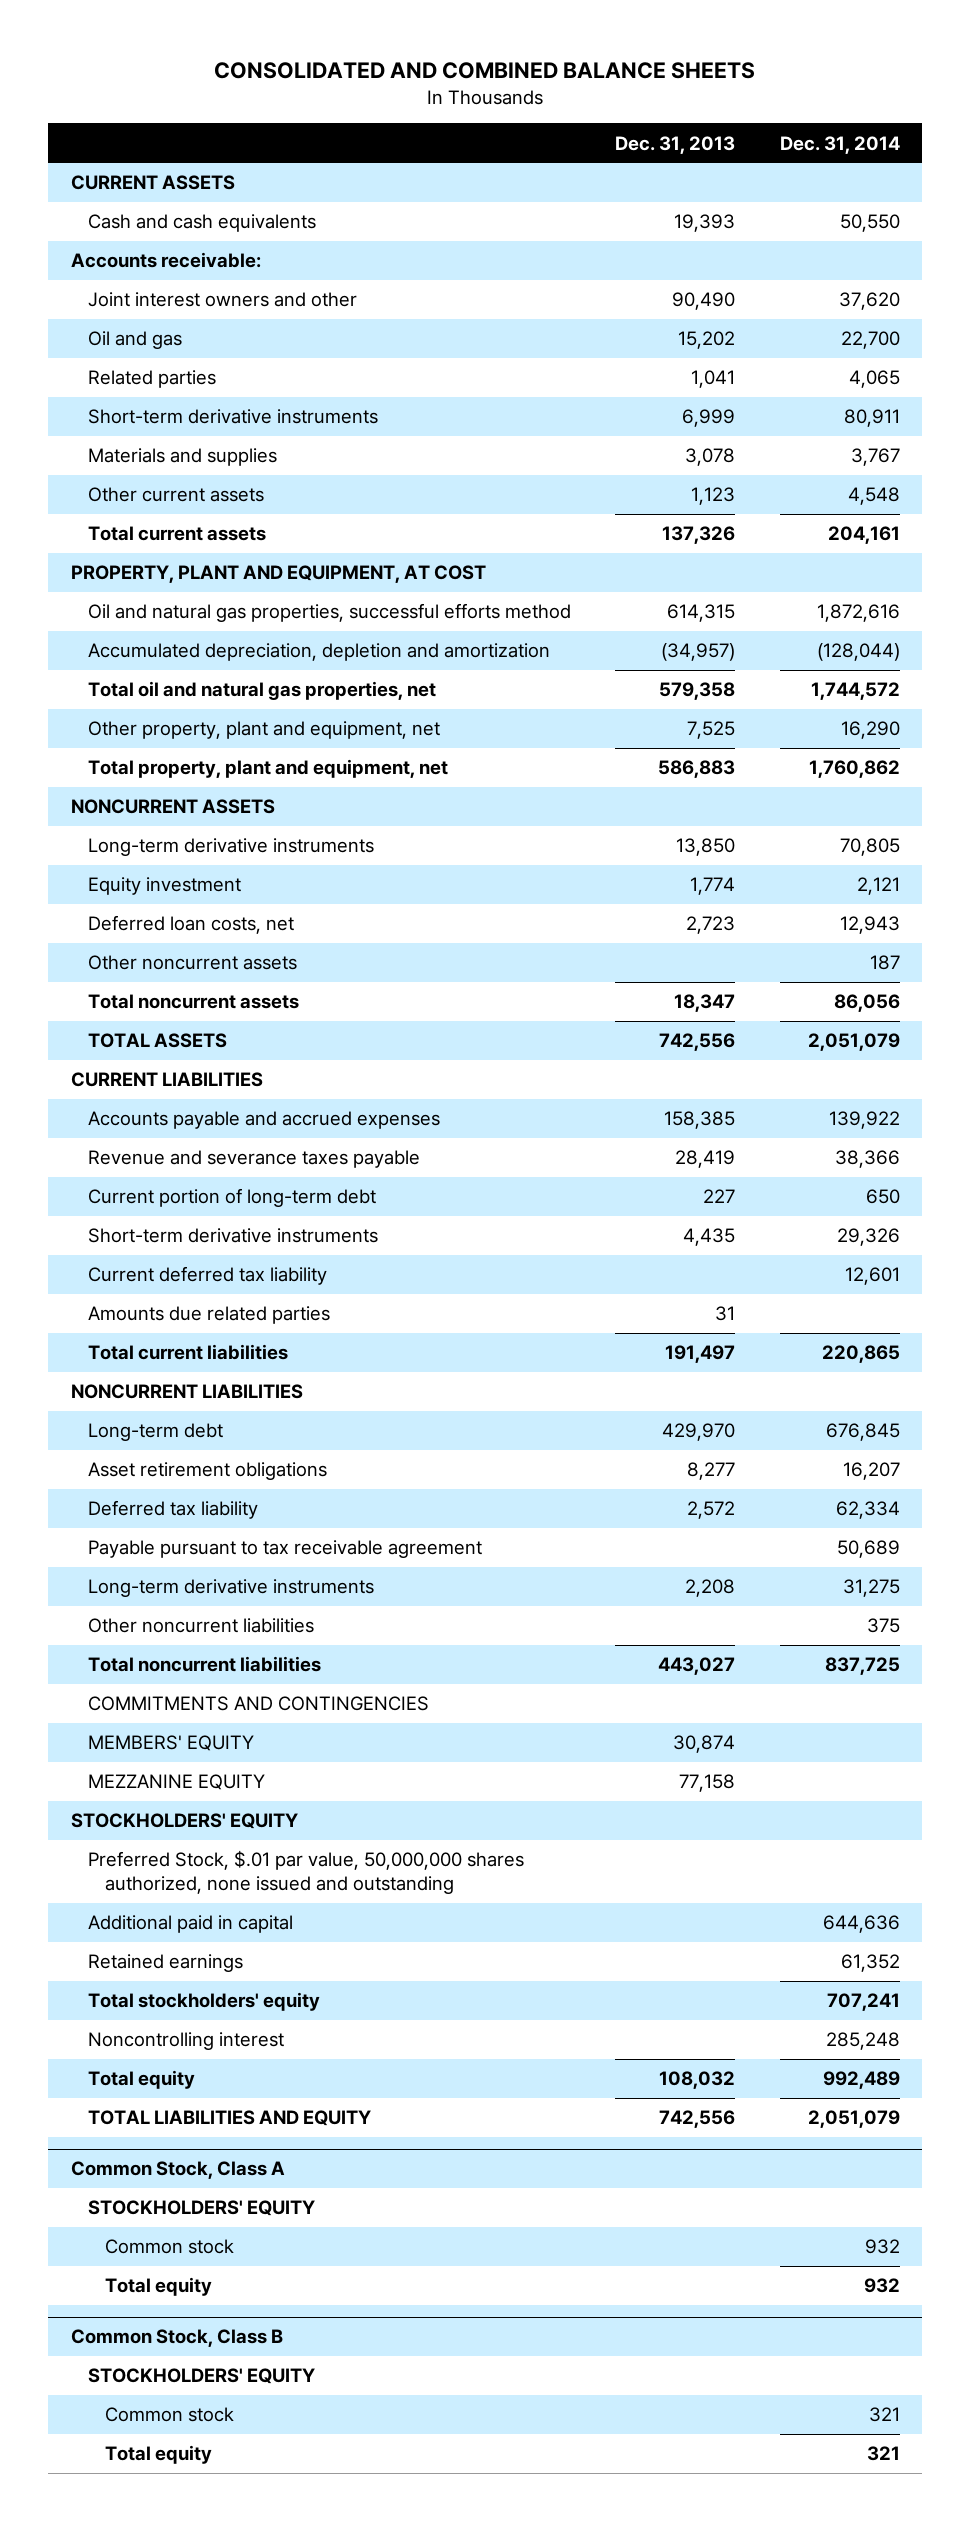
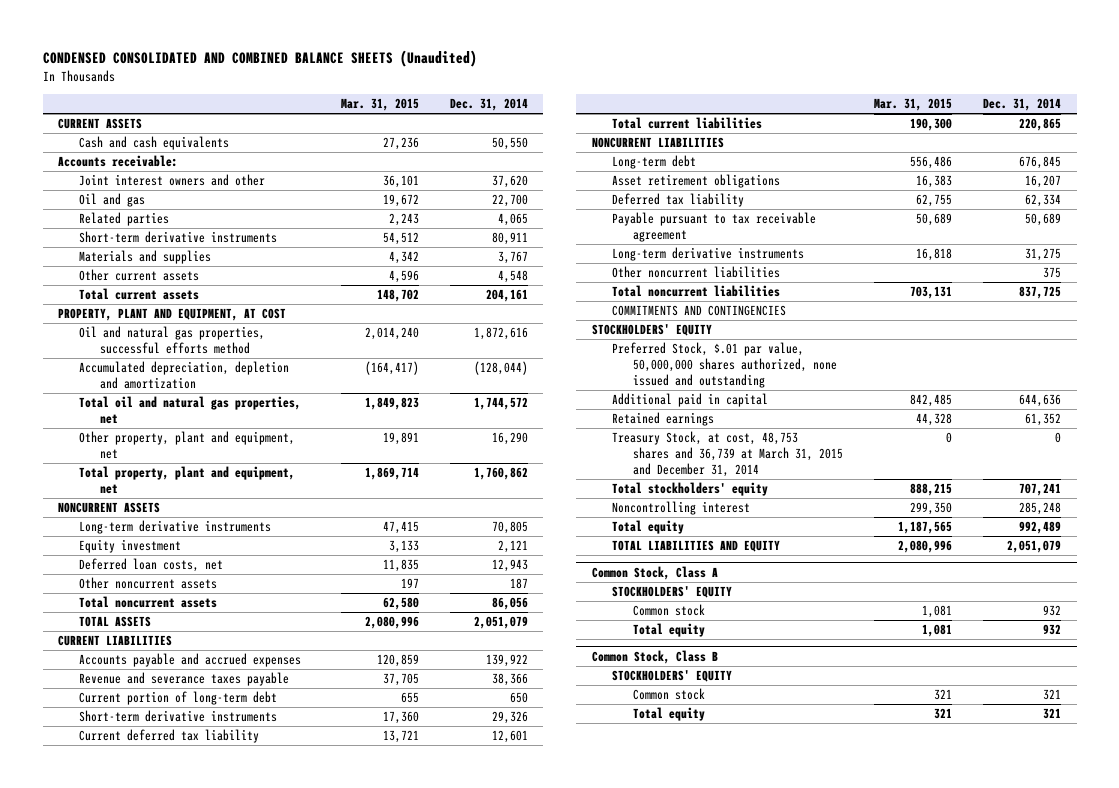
[214,62,756,80] CONSOLIDATED AND COMBINED BALANCE SHEETS -> [42,49,477,67] CONDENSED CONSOLIDATED AND COMBINED BALANCE SHEETS (Unaudited)
[615,135,736,154] Dec. 31, 2013 -> none
none -> [340,97,419,111] Mar. 31, 2015
[87,1306,330,1325] Amounts due related parties -> none
[87,1735,254,1752] MEMBERS' EQUITY -> none
[87,1774,265,1791] MEZZANINE EQUITY -> none
none -> [612,431,843,477] Treasury Stock, at cost, 48,753 shares and 36,739 at March 31, 2015 and December 31, 2014

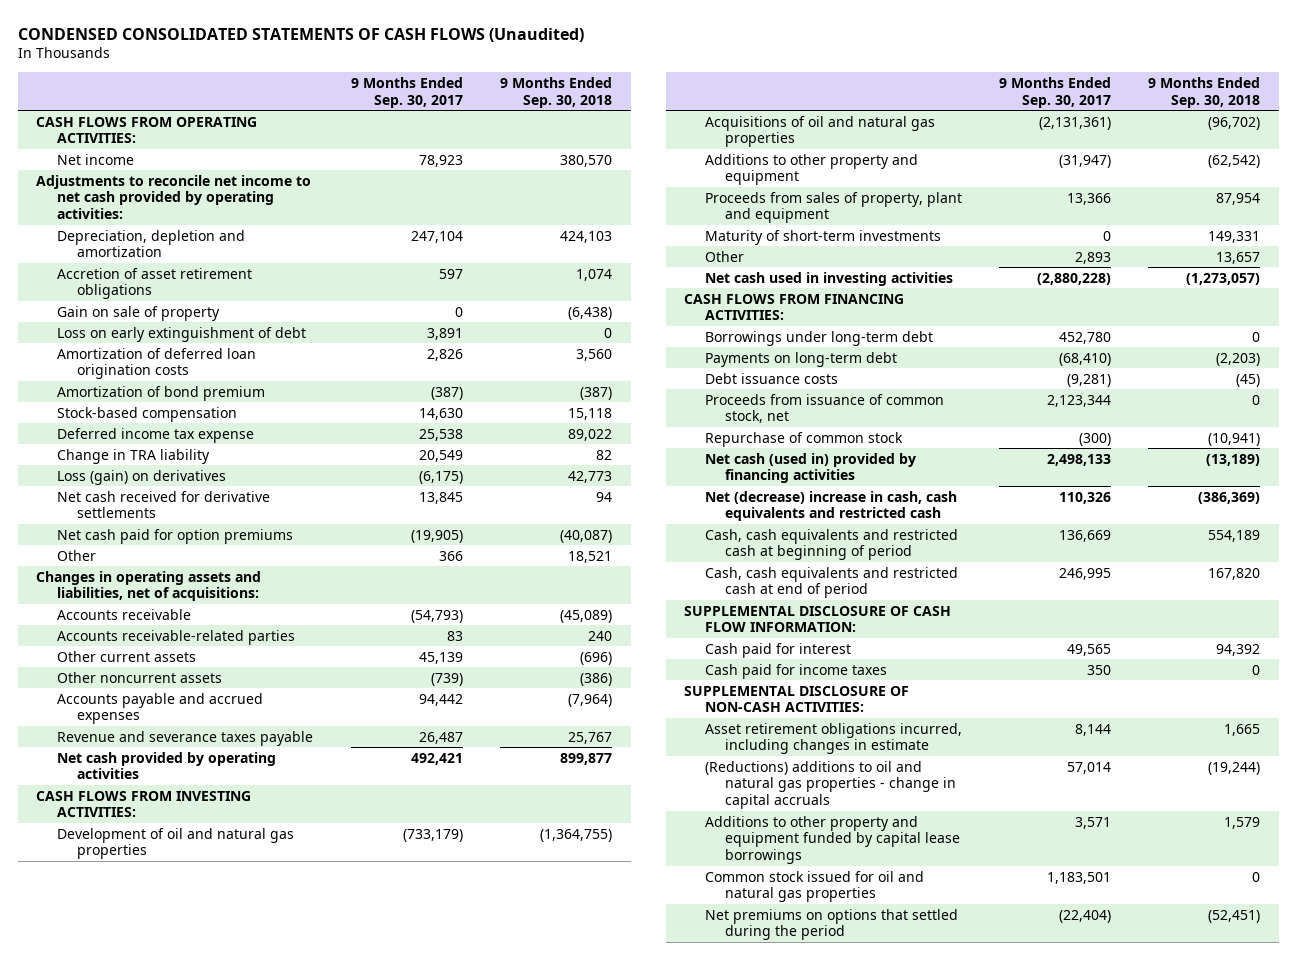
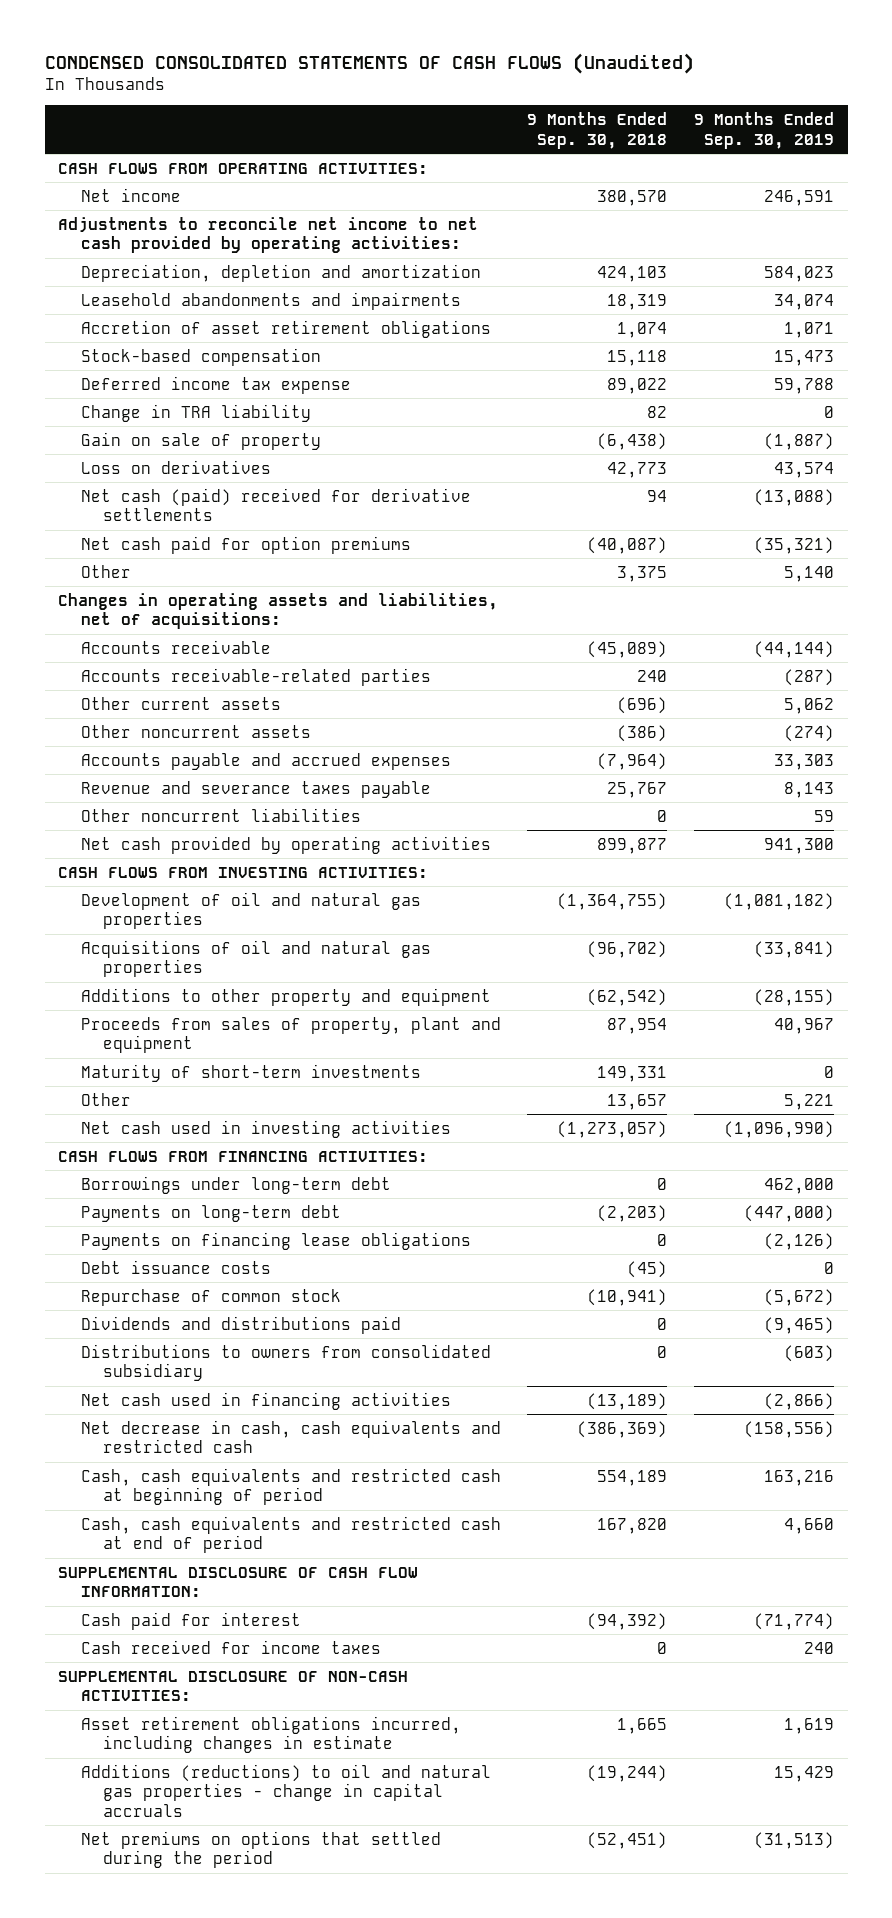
[350,76,463,108] 9 Months Ended Sep. 30, 2017 -> none
none -> [694,112,835,149] 9 Months Ended Sep. 30, 2019
none -> [80,291,461,310] Leasehold abandonments and impairments
[56,326,306,342] Loss on early extinguishment of debt -> none
[56,347,256,380] Amortization of deferred loan origination costs -> none
[56,385,265,401] Amortization of bond premium -> none
[56,305,220,321] Gain on sale of property -> [80,431,321,450] Gain on sale of property
[56,469,226,485] Loss (gain) on derivatives -> [80,459,271,474] Loss on derivatives
[56,490,270,519] Net cash received for derivative settlements -> [80,487,471,522] Net cash (paid) received for derivative settlements
[568,550,613,563] 18,521 -> [617,565,668,582] 3,375
none -> [80,807,361,822] Other noncurrent liabilities
none -> [80,1231,471,1250] Payments on financing lease obligations
[704,393,944,424] Proceeds from issuance of common stock, net -> none
none -> [80,1315,401,1334] Dividends and distributions paid
none -> [80,1343,491,1382] Distributions to owners from consolidated subsidiary
[704,452,916,484] Net cash (used in) provided by financing activities -> [80,1391,451,1410] Net cash used in financing activities
[704,490,957,522] Net (decrease) increase in cash, cash equivalents and restricted cash -> [80,1419,501,1454] Net decrease in cash, cash equivalents and restricted cash
[1216,643,1261,656] 94,392 -> [587,1612,668,1630] (94,392)
[704,663,887,679] Cash paid for income taxes -> [80,1639,381,1654] Cash received for income taxes
[704,815,961,865] Additions to other property and equipment funded by capital lease borrowings -> none
[704,870,924,903] Common stock issued for oil and natural gas properties -> none
[704,760,957,810] (Reductions) additions to oil and natural gas properties - change in capital accruals -> [80,1763,491,1817] Additions (reductions) to oil and natural gas properties - change in capital accruals

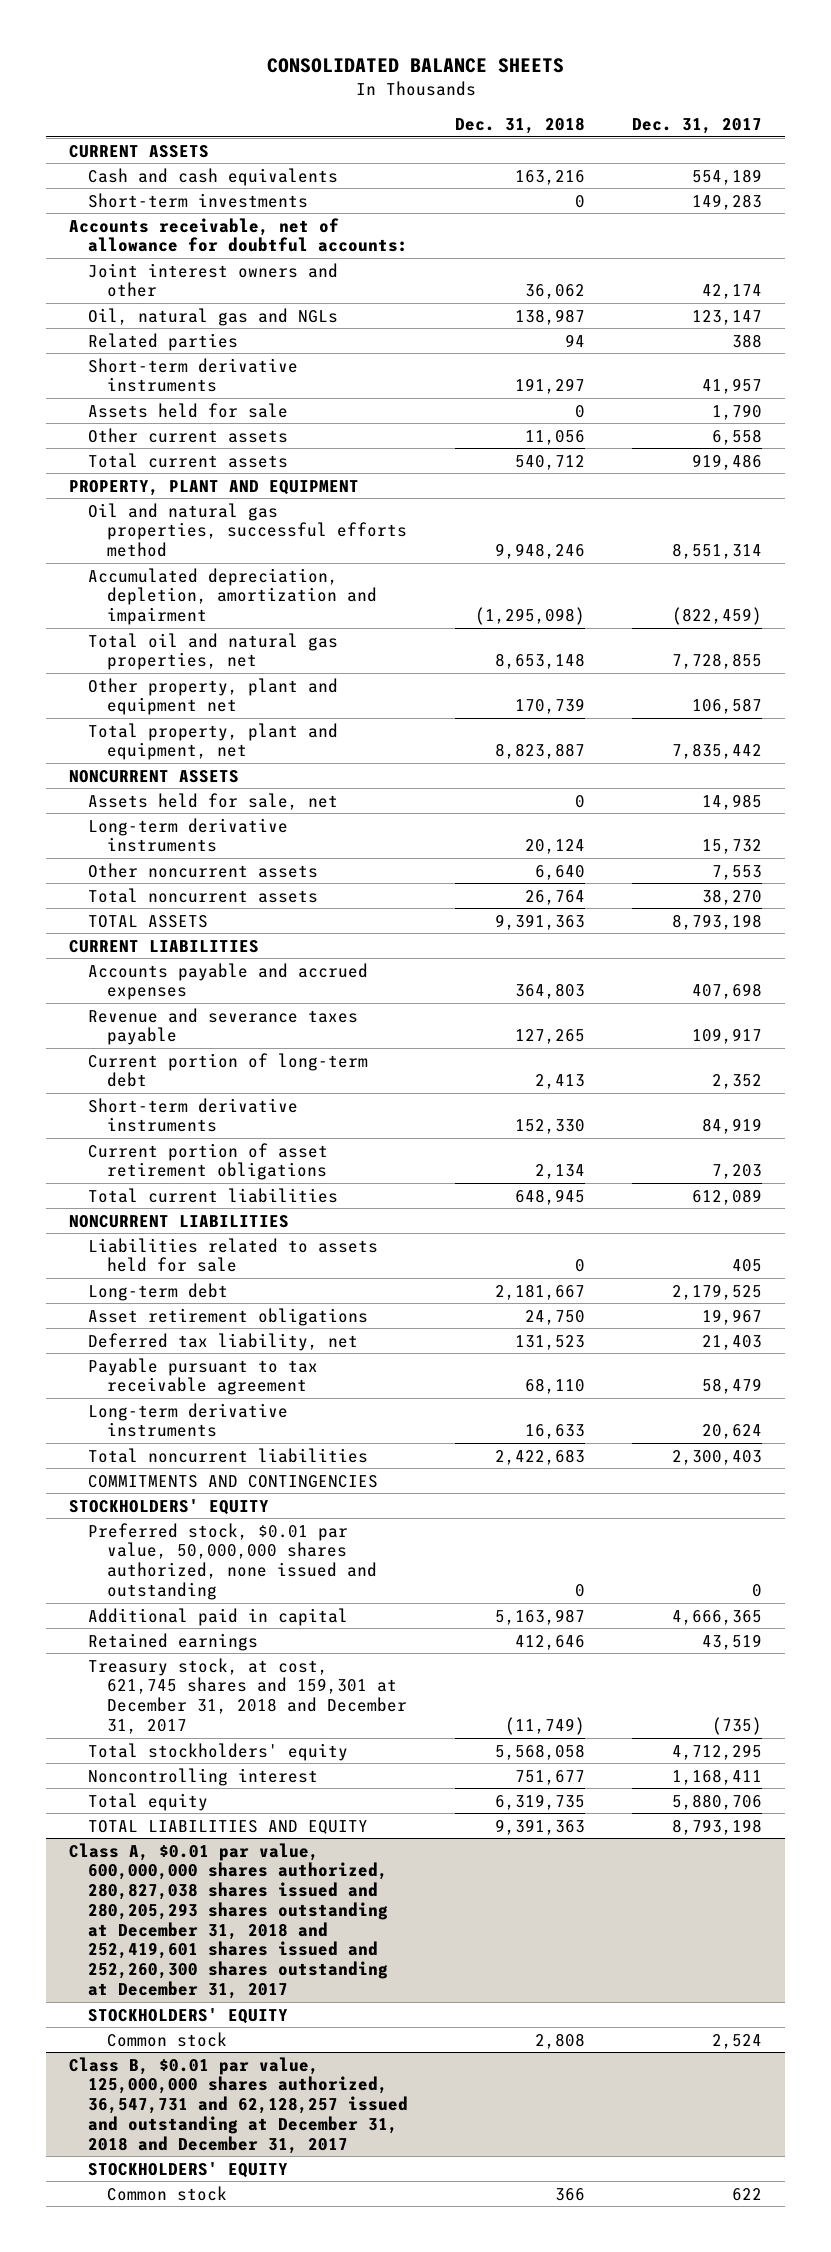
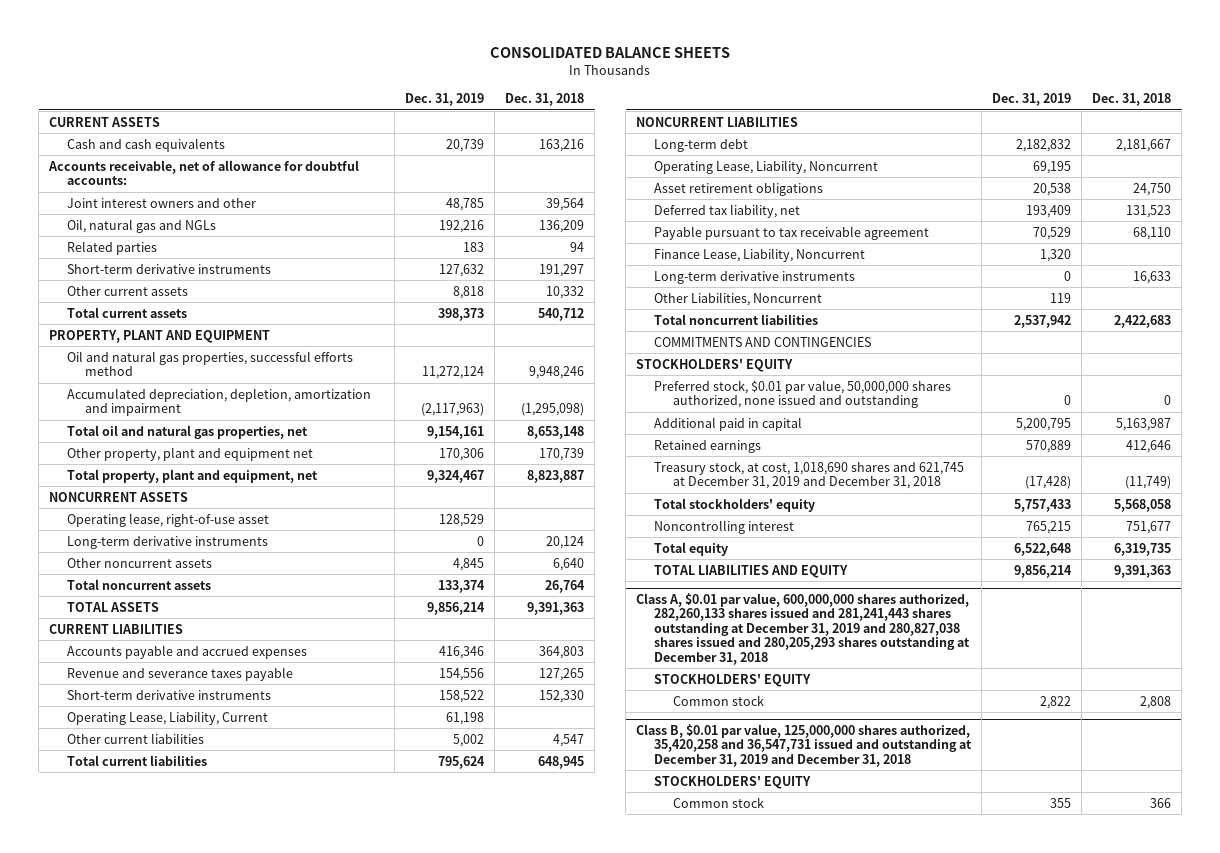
[631,118,762,135] Dec. 31, 2017 -> none
none -> [405,93,485,107] Dec. 31, 2019
[88,192,309,208] Short-term investments -> none
[525,284,586,300] 36,062 -> [546,197,585,211] 39,564
[515,308,586,325] 138,987 -> [539,219,585,233] 136,209
[88,402,289,418] Assets held for sale -> none
[525,429,586,445] 11,056 -> [546,285,585,299] 10,332
[88,792,339,810] Assets held for sale, net -> none
none -> [67,512,270,527] Operating lease, right-of-use asset
[88,1052,369,1088] Current portion of long-term debt -> none
[88,1142,329,1181] Current portion of asset retirement obligations -> none
none -> [67,710,269,725] Operating Lease, Liability, Current
none -> [67,732,205,744] Other current liabilities
[88,1237,379,1273] Liabilities related to assets held for sale -> none
none -> [654,159,879,174] Operating Lease, Liability, Noncurrent
none -> [654,247,866,262] Finance Lease, Liability, Noncurrent
none -> [654,291,823,306] Other Liabilities, Noncurrent
[88,1657,408,1734] Treasury stock, at cost, 621,745 shares and 159,301 at December 31, 2018 and December 31, 2017 -> [654,460,965,490] Treasury stock, at cost, 1,018,690 shares and 621,745 at December 31, 2019 and December 31, 2018
[69,1842,389,1999] Class A, $0.01 par value, 600,000,000 shares authorized, 280,827,038 shares issued and 280,205,293 shares outstanding at December 31, 2018 and 252,419,601 shares issued and 252,260,300 shares outstanding at December 31, 2017 -> [636,592,971,665] Class A, $0.01 par value, 600,000,000 shares authorized, 282,260,133 shares issued and 281,241,443 shares outstanding at December 31, 2019 and 280,827,038 shares issued and 280,205,293 shares outstanding at December 31, 2018
[69,2056,409,2154] Class B, $0.01 par value, 125,000,000 shares authorized, 36,547,731 and 62,128,257 issued and outstanding at December 31, 2018 and December 31, 2017 -> [636,723,973,767] Class B, $0.01 par value, 125,000,000 shares authorized, 35,420,258 and 36,547,731 issued and outstanding at December 31, 2019 and December 31, 2018

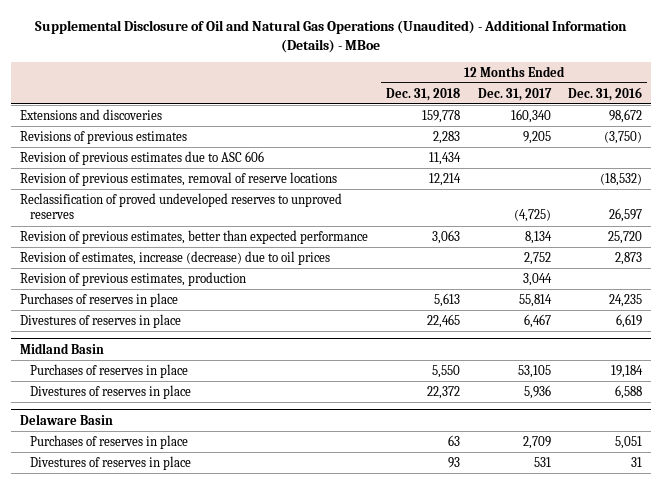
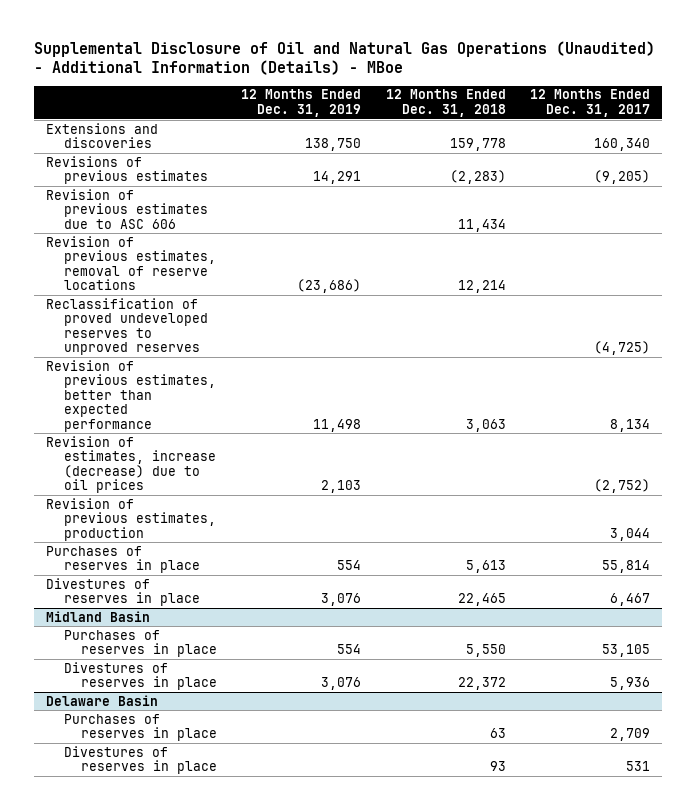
[568,86,643,101] Dec. 31, 2016 -> none
none -> [241,89,362,118] 12 Months Ended Dec. 31, 2019
[432,130,460,144] 2,283 -> [449,170,506,185] (2,283)
[522,130,551,144] 9,205 -> [593,170,650,185] (9,205)
[523,251,551,265] 2,752 -> [593,479,650,494] (2,752)

